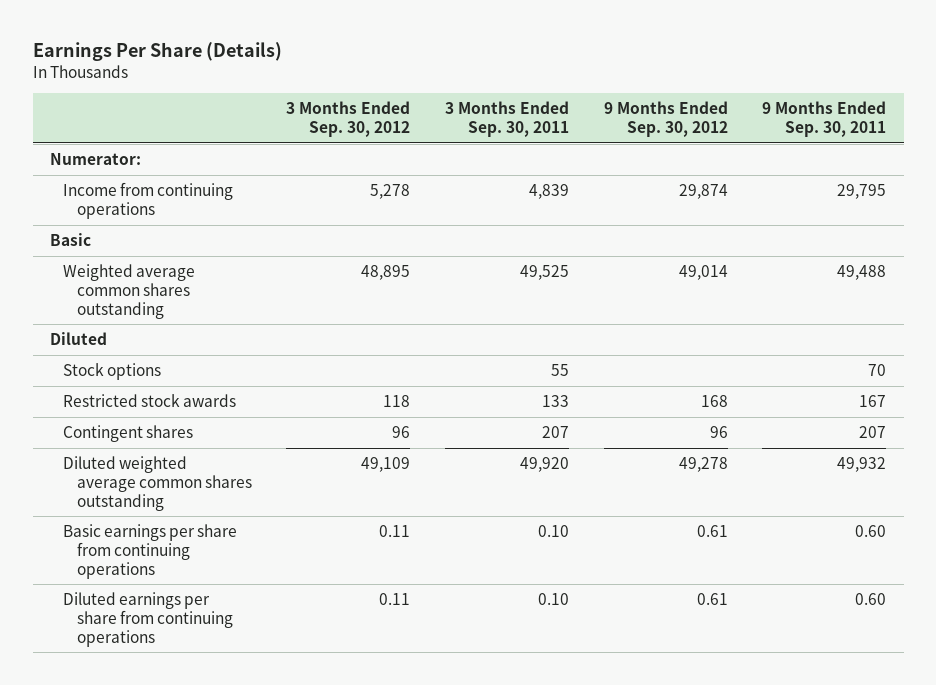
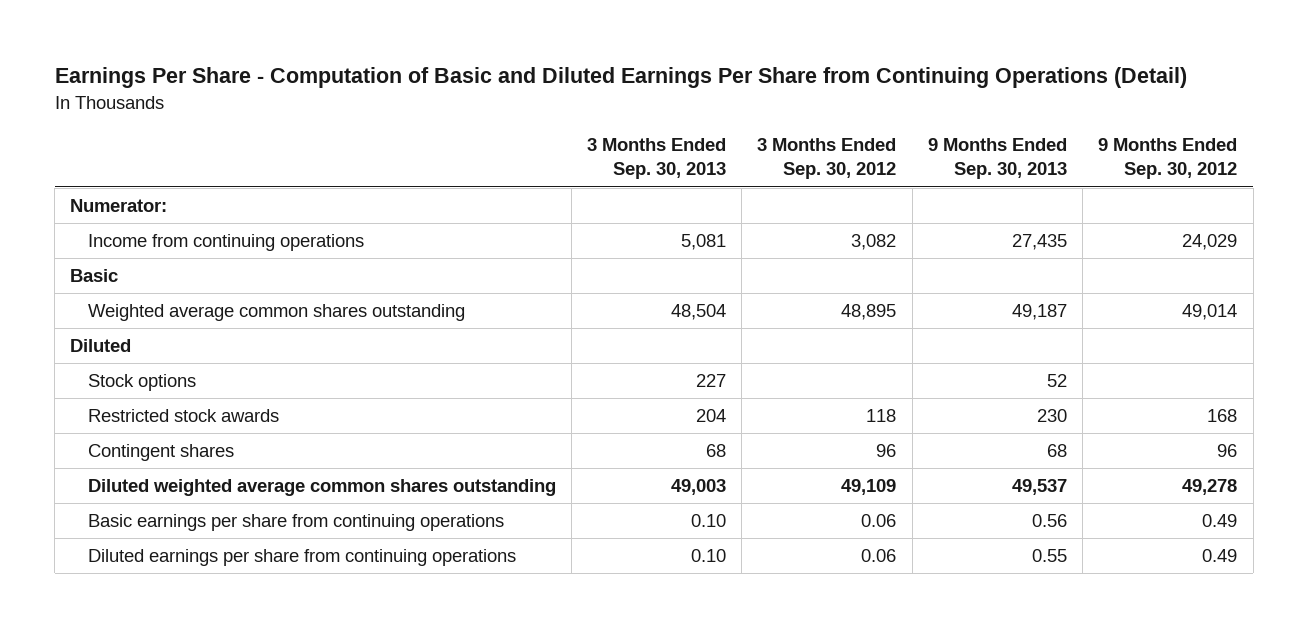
[32,41,282,61] Earnings Per Share (Details) -> [54,67,1187,89] Earnings Per Share - Computation of Basic and Diluted Earnings Per Share from Continuing Operations (Detail)
[445,101,570,137] 3 Months Ended Sep. 30, 2011 -> none
[762,101,887,137] 9 Months Ended Sep. 30, 2011 -> none
none -> [586,138,726,180] 3 Months Ended Sep. 30, 2013
none -> [927,138,1067,180] 9 Months Ended Sep. 30, 2013
[370,184,411,200] 5,278 -> [851,234,897,251] 3,082
[678,184,728,200] 29,874 -> [1182,234,1238,251] 24,029
[379,525,411,538] 0.11 -> [861,514,897,528] 0.06
[696,525,728,538] 0.61 -> [1202,514,1238,528] 0.49
[379,593,411,606] 0.11 -> [861,549,897,563] 0.06
[696,593,728,606] 0.61 -> [1202,549,1238,563] 0.49

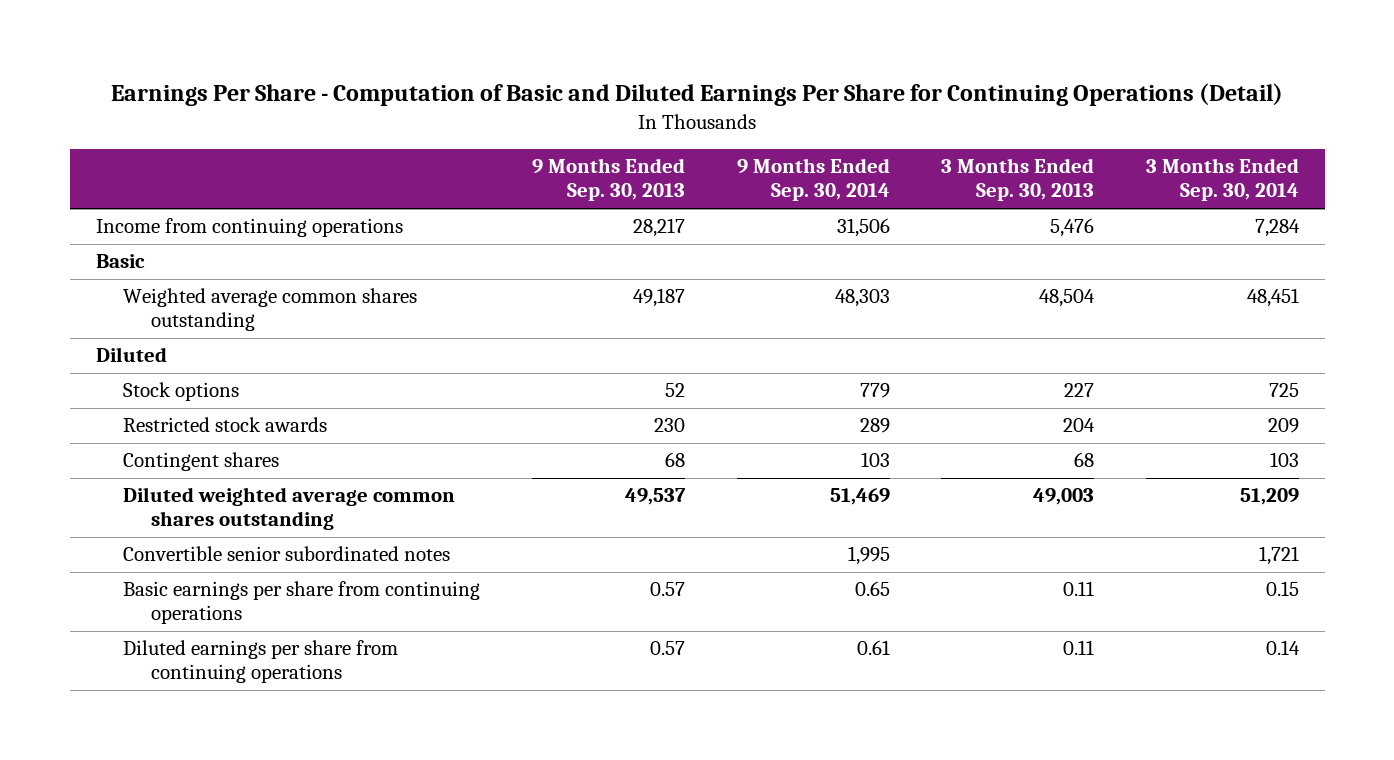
[54,67,1187,89] Earnings Per Share - Computation of Basic and Diluted Earnings Per Share from Continuing Operations (Detail) -> [111,83,1284,107] Earnings Per Share - Computation of Basic and Diluted Earnings Per Share for Continuing Operations (Detail)
[757,138,897,180] 3 Months Ended Sep. 30, 2012 -> none
[1098,138,1238,180] 9 Months Ended Sep. 30, 2012 -> none
none -> [736,158,890,202] 9 Months Ended Sep. 30, 2014
none -> [1145,158,1299,202] 3 Months Ended Sep. 30, 2014
[70,199,168,213] Numerator: -> none
[680,234,726,251] 5,081 -> [1050,218,1095,238] 5,476
[1011,234,1067,251] 27,435 -> [633,218,686,238] 28,217
none -> [123,546,451,562] Convertible senior subordinated notes
[690,514,726,528] 0.10 -> [1063,581,1095,597] 0.11
[1031,514,1067,528] 0.56 -> [650,582,686,597] 0.57
[690,549,726,563] 0.10 -> [1063,640,1095,656] 0.11
[1031,549,1067,563] 0.55 -> [650,641,686,656] 0.57

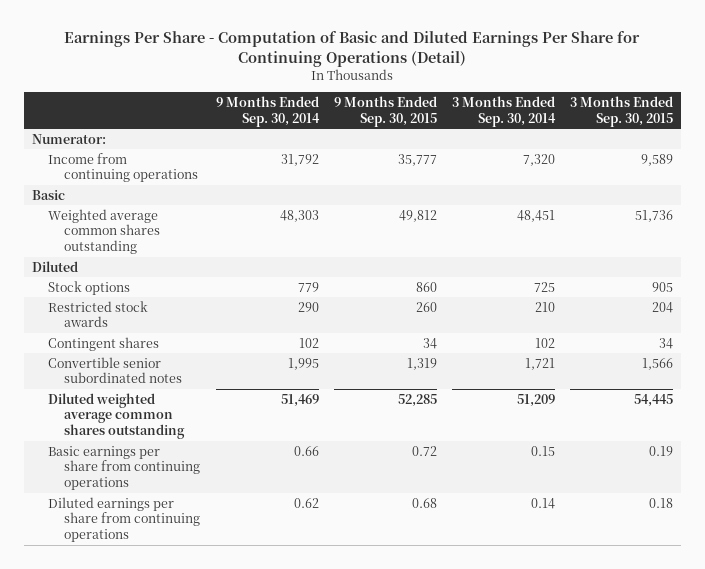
[532,158,686,202] 9 Months Ended Sep. 30, 2013 -> none
[941,158,1095,202] 3 Months Ended Sep. 30, 2013 -> none
none -> [333,95,437,127] 9 Months Ended Sep. 30, 2015
none -> [570,95,674,127] 3 Months Ended Sep. 30, 2015
none -> [31,133,106,144] Numerator:
[836,218,890,238] 31,506 -> [280,153,319,166] 31,792
[1254,219,1300,238] 7,284 -> [523,153,556,166] 7,320
[859,418,890,434] 289 -> [297,301,319,312] 290
[1267,418,1299,434] 209 -> [535,301,556,312] 210
[860,452,890,468] 103 -> [298,337,319,348] 102
[1269,452,1299,468] 103 -> [535,337,556,348] 102
[123,487,456,531] Diluted weighted average common shares outstanding -> [47,392,186,440] Diluted weighted average common shares outstanding
[854,581,890,597] 0.65 -> [293,445,319,456] 0.66
[856,640,890,656] 0.61 -> [293,497,319,508] 0.62

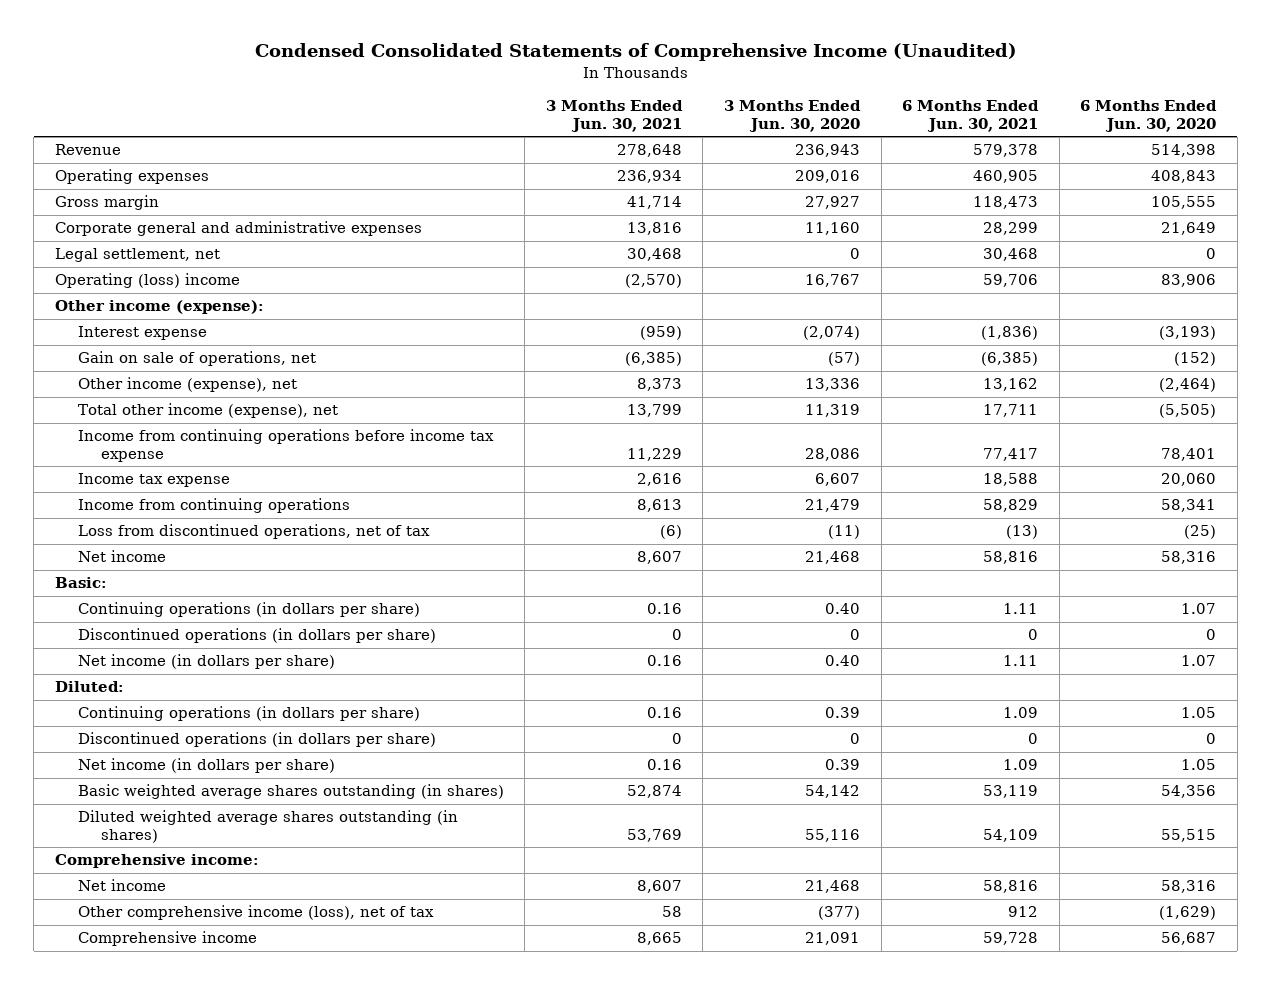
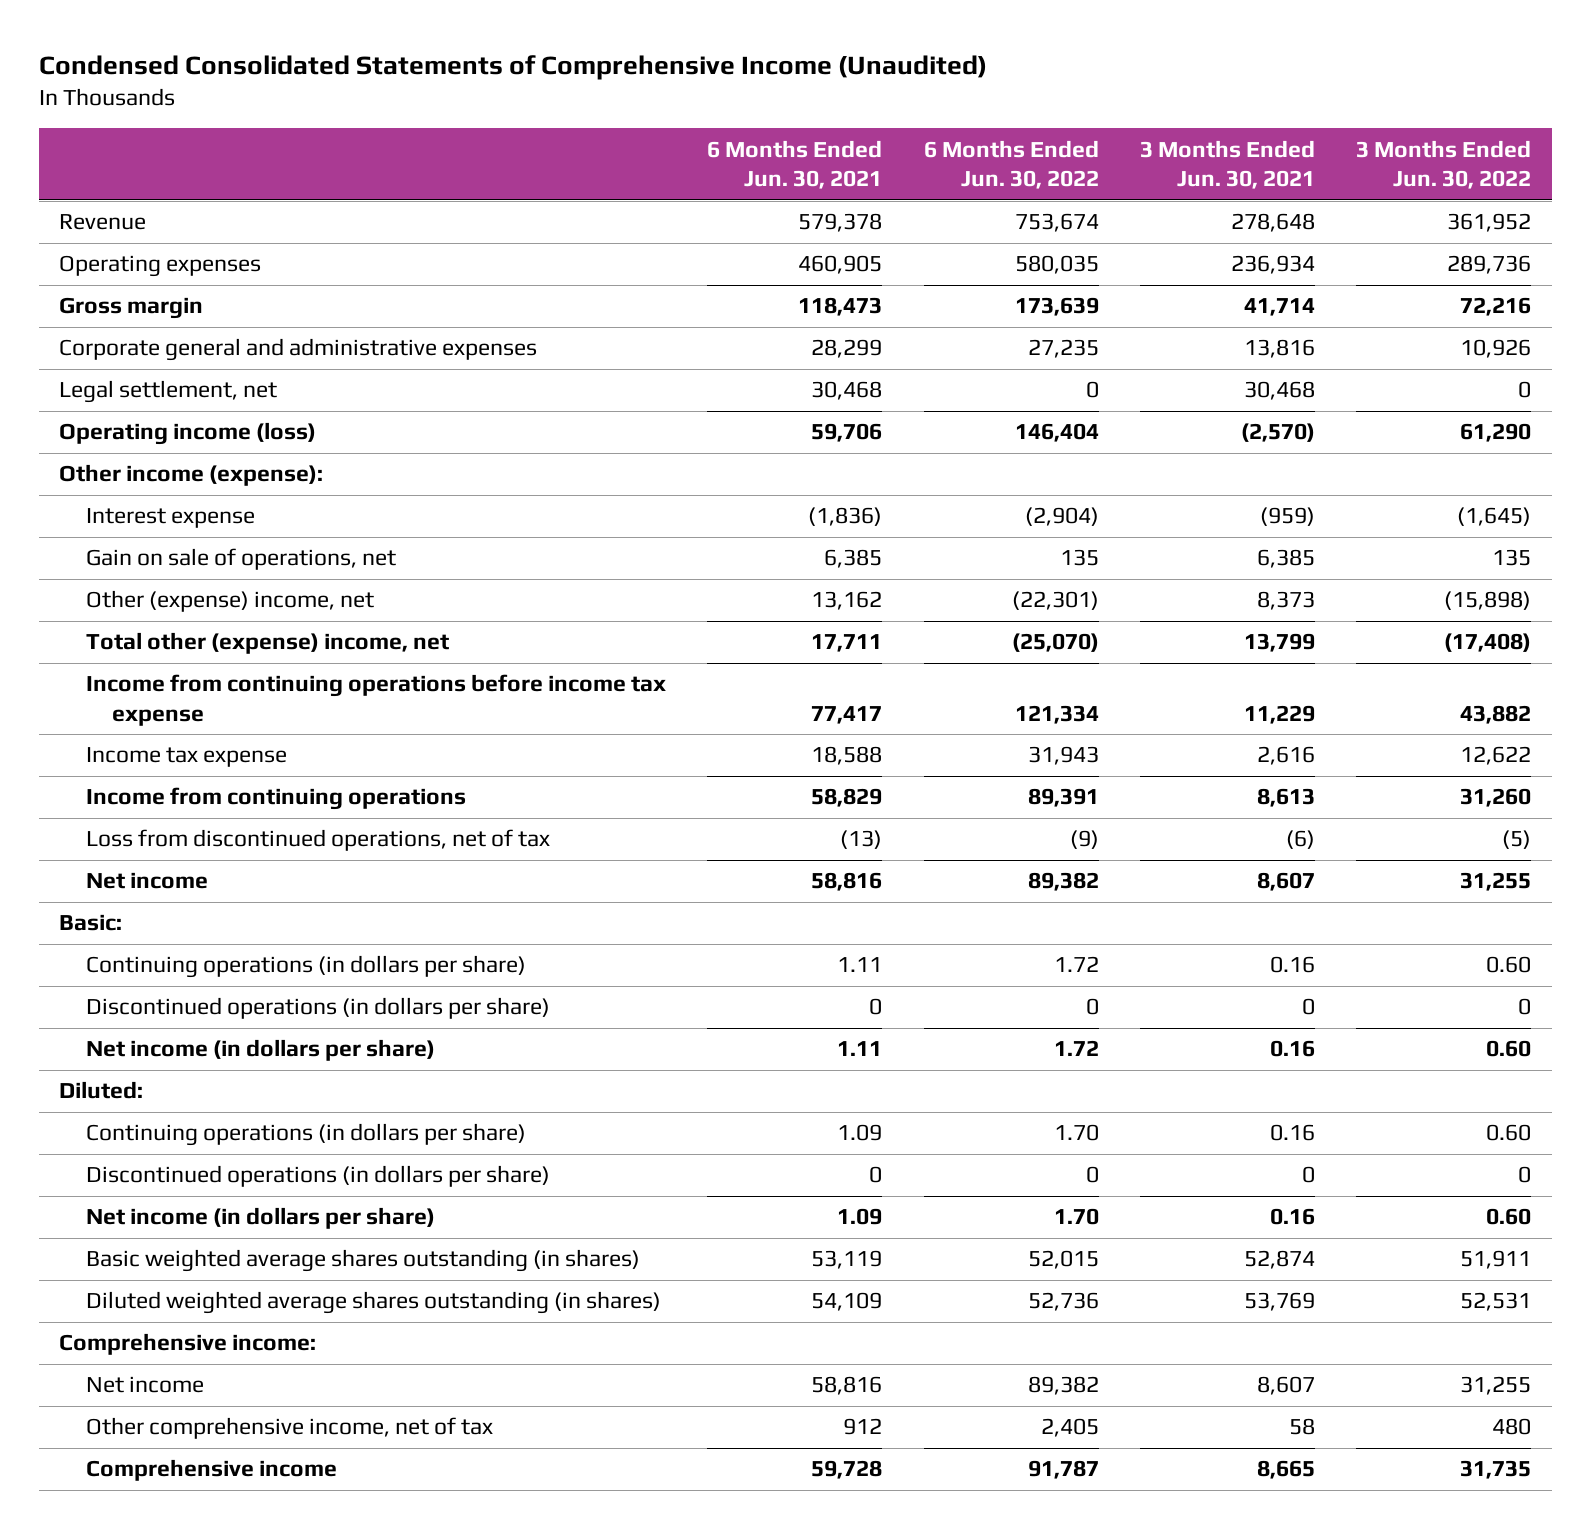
[724,100,862,132] 3 Months Ended Jun. 30, 2020 -> none
[1080,100,1218,132] 6 Months Ended Jun. 30, 2020 -> none
none -> [923,139,1099,190] 6 Months Ended Jun. 30, 2022
none -> [1356,139,1532,190] 3 Months Ended Jun. 30, 2022
[55,273,241,289] Operating (loss) income -> [59,422,317,446] Operating income (loss)
[624,352,682,367] (6,385) -> [1256,549,1315,569] 6,385
[981,352,1039,367] (6,385) -> [824,549,883,569] 6,385
[77,377,297,393] Other income (expense), net -> [85,590,374,613] Other (expense) income, net
[77,403,338,419] Total other income (expense), net -> [85,632,449,655] Total other (expense) income, net
[77,905,434,921] Other comprehensive income (loss), net of tax -> [85,1417,493,1440] Other comprehensive income, net of tax

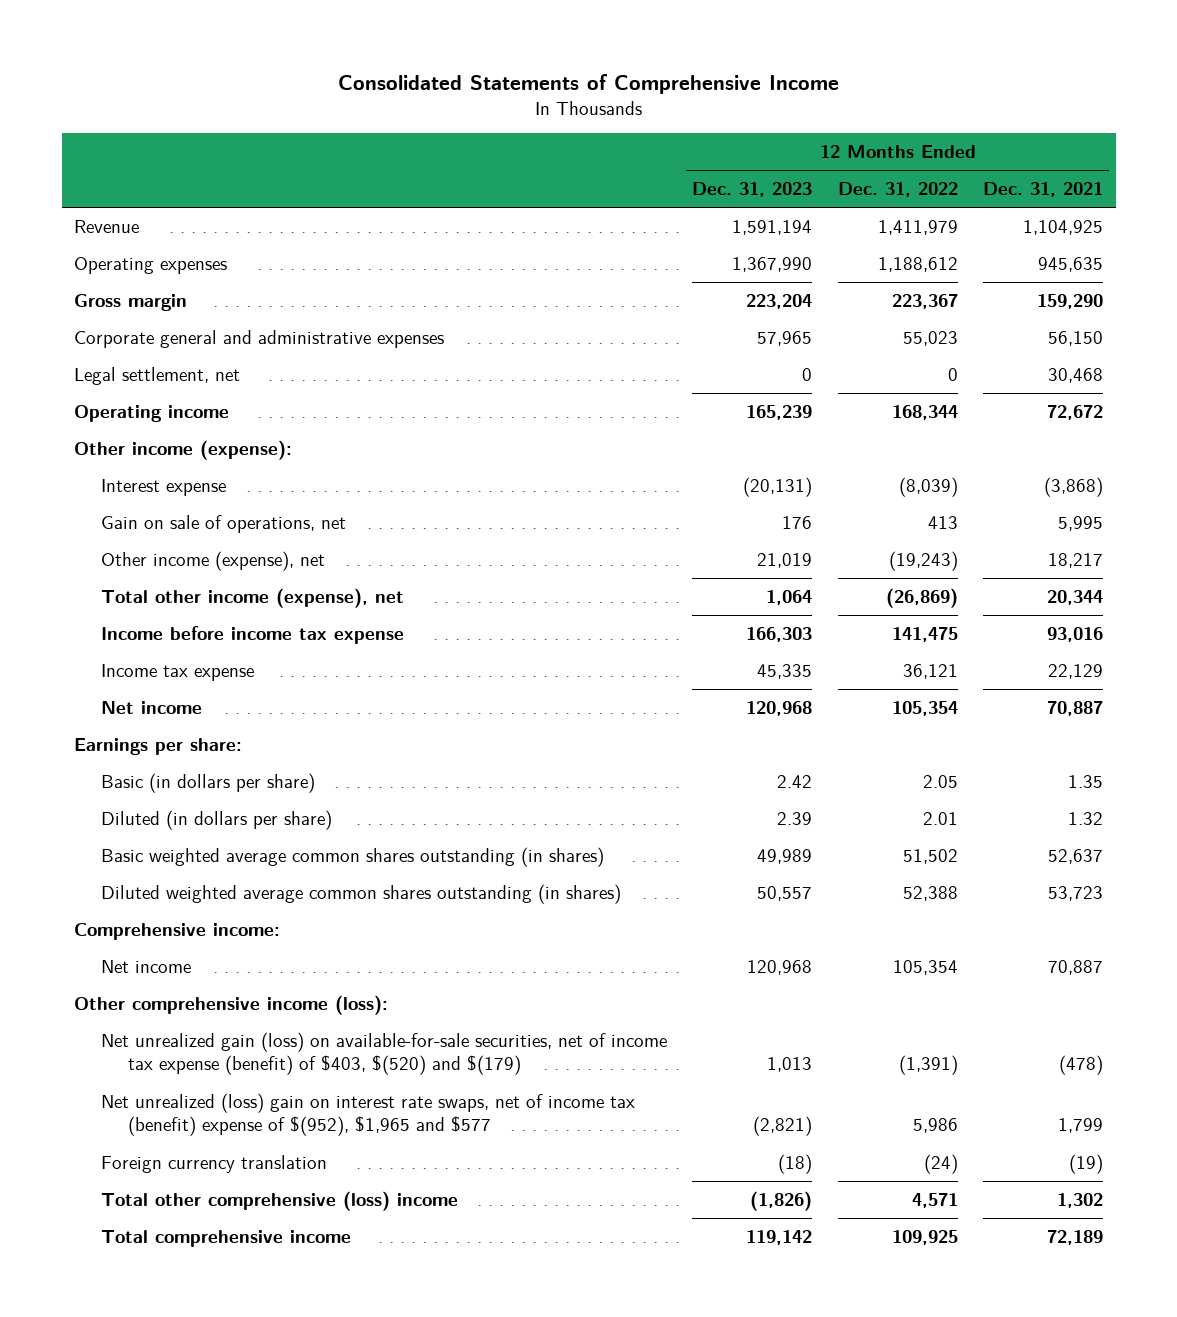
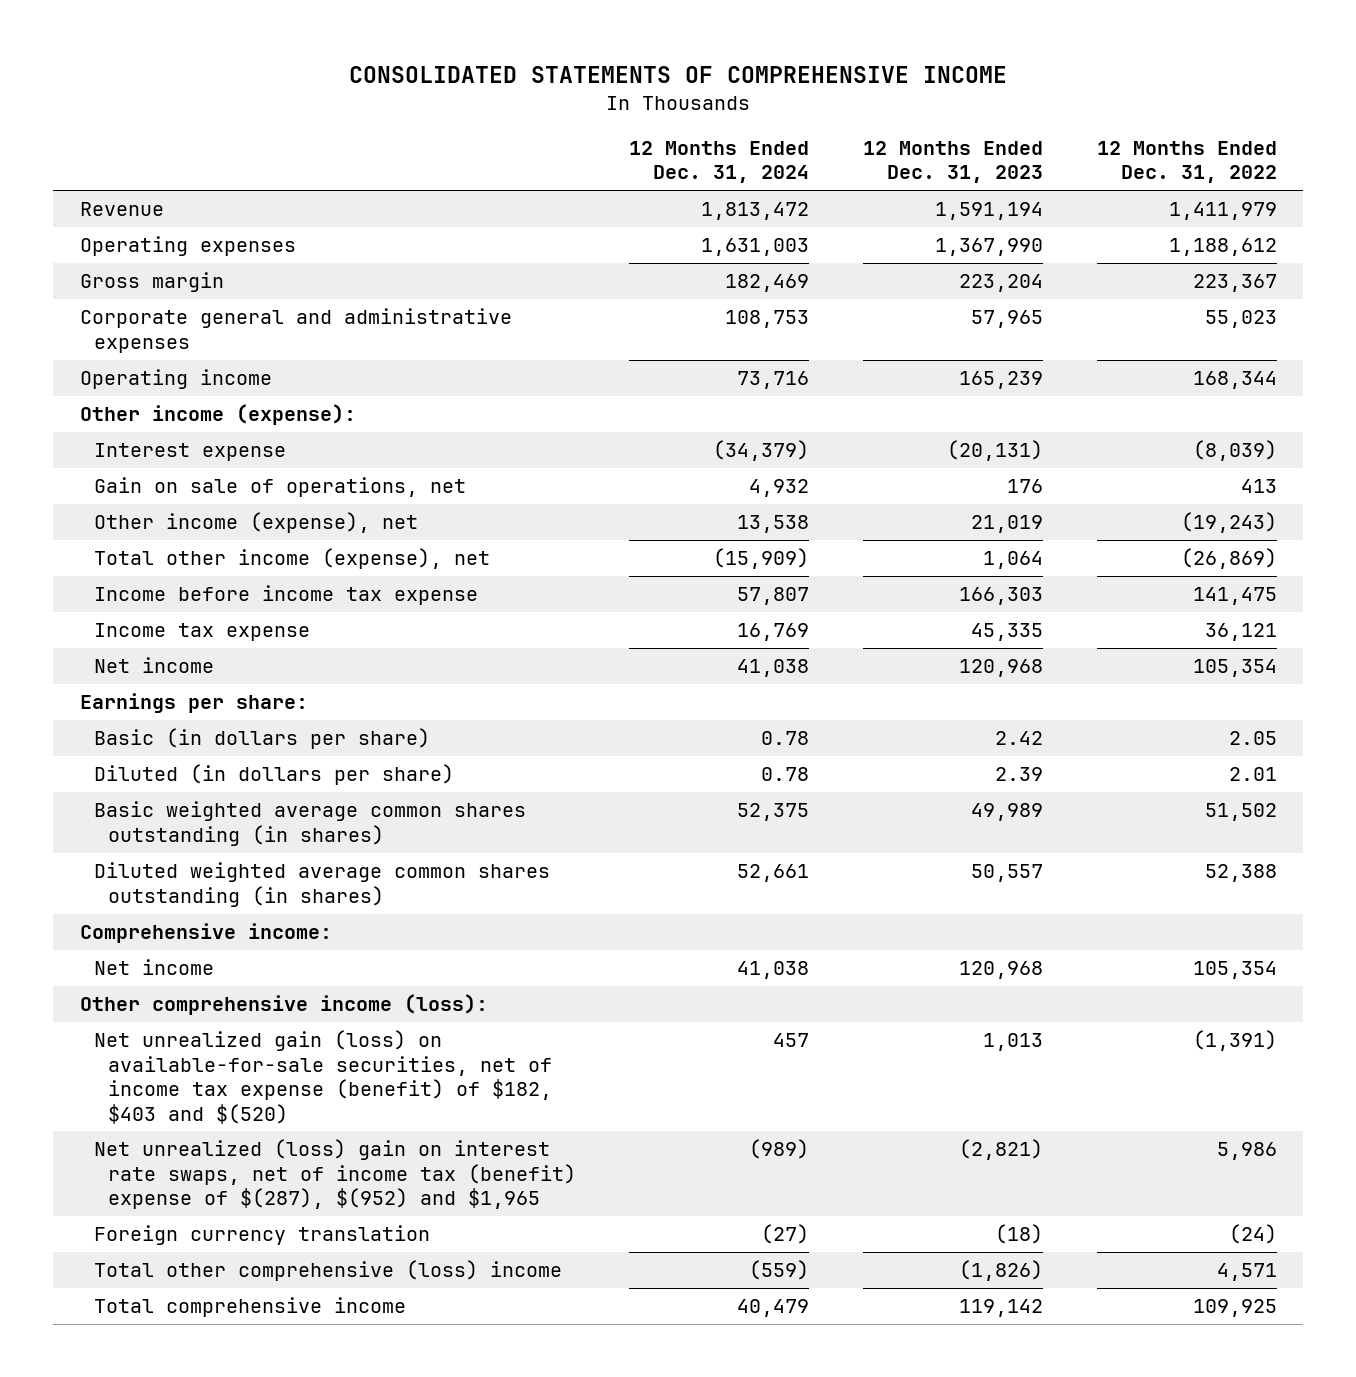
[337,74,839,95] Consolidated Statements of Comprehensive Income -> [349,66,1008,84] CONSOLIDATED STATEMENTS OF COMPREHENSIVE INCOME
[983,181,1104,197] Dec. 31, 2021 -> none
none -> [629,140,810,184] 12 Months Ended Dec. 31, 2024
[74,366,241,385] Legal settlement, net -> none
[101,1031,668,1076] Net unrealized gain (loss) on available-for-sale securities, net of income tax expense (benefit) of $403, $(520) and $(179) -> [93,1030,552,1124] Net unrealized gain (loss) on available-for-sale securities, net of income tax expense (benefit) of $182, $403 and $(520)
[101,1092,636,1137] Net unrealized (loss) gain on interest rate swaps, net of income tax (benefit) expense of $(952), $1,965 and $577 -> [93,1139,576,1210] Net unrealized (loss) gain on interest rate swaps, net of income tax (benefit) expense of $(287), $(952) and $1,965

